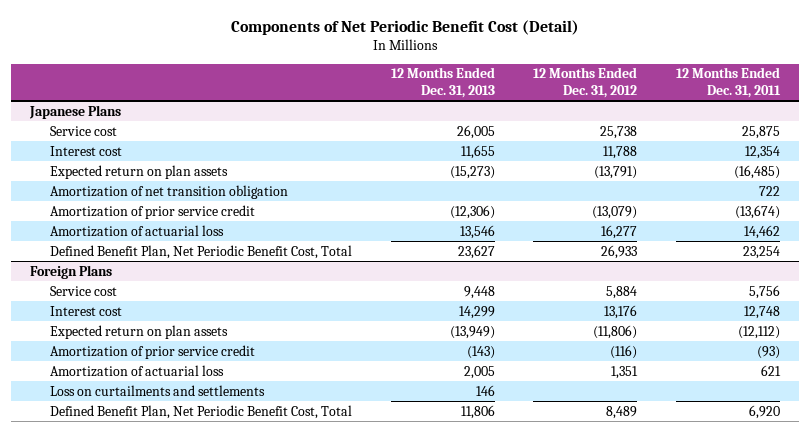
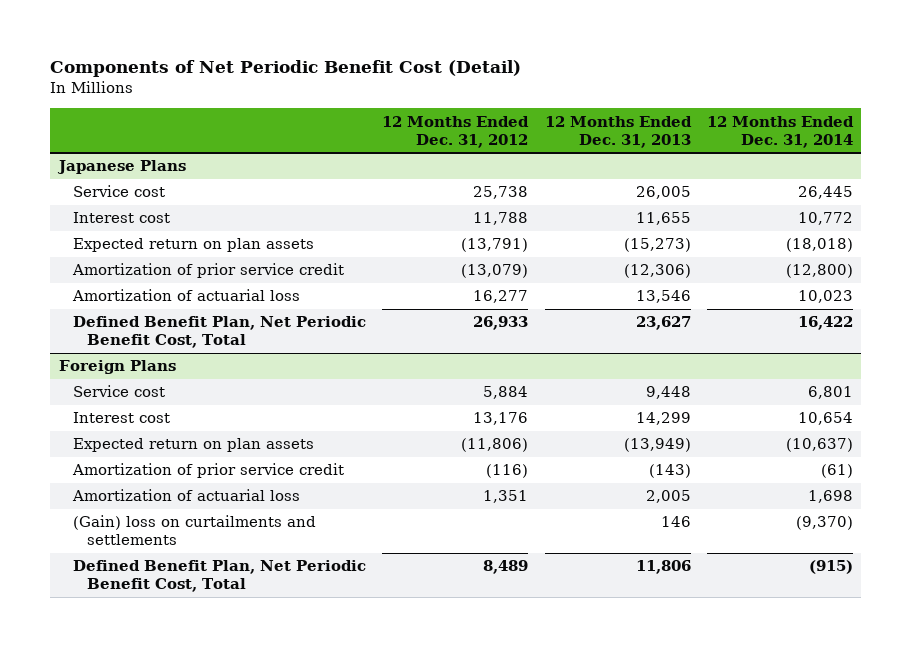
[675,67,781,98] 12 Months Ended Dec. 31, 2011 -> none
none -> [707,115,855,148] 12 Months Ended Dec. 31, 2014
[50,184,289,199] Amortization of net transition obligation -> none
[50,384,266,396] Loss on curtailments and settlements -> [72,515,316,546] (Gain) loss on curtailments and settlements

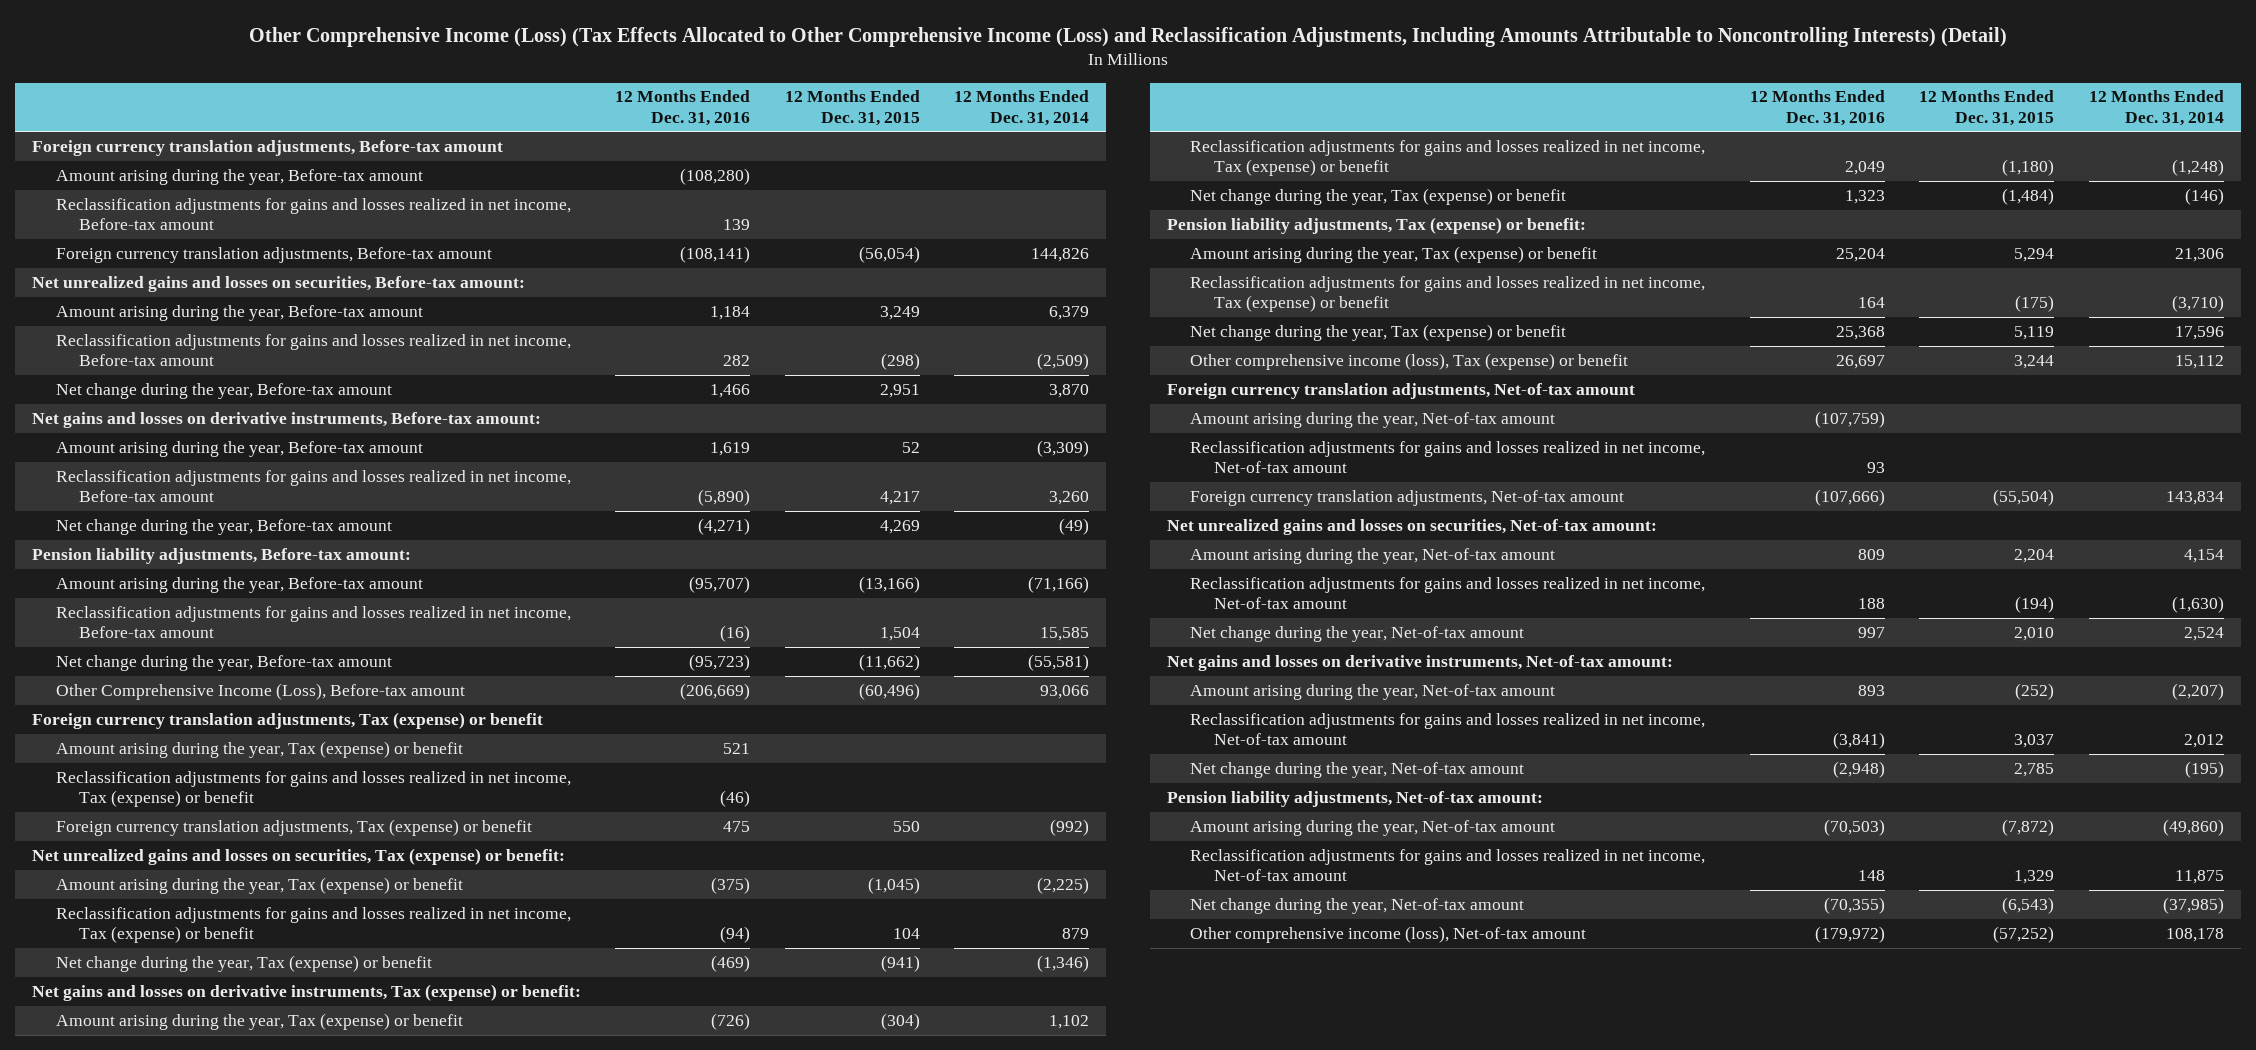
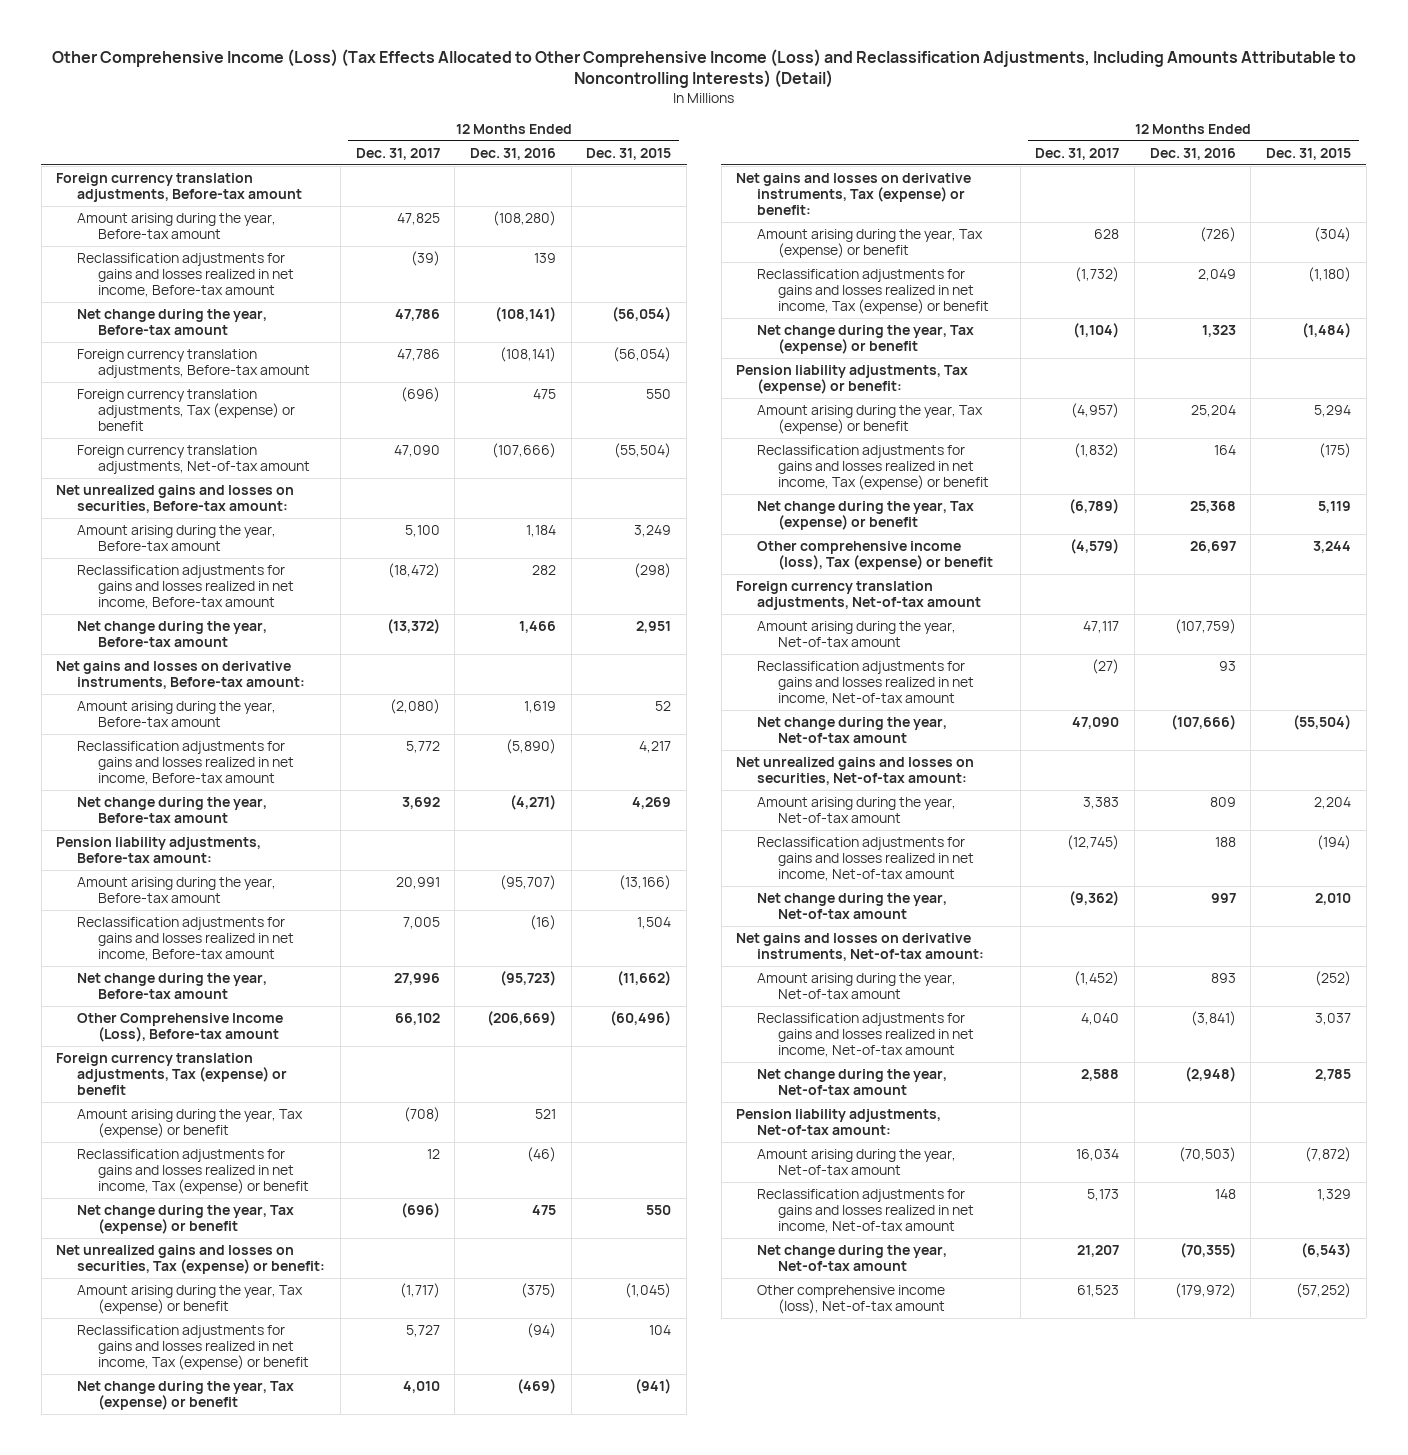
[953,90,1089,126] 12 Months Ended Dec. 31, 2014 -> none
none -> [355,147,440,160] Dec. 31, 2017
none -> [77,309,268,336] Net change during the year, Before-tax amount
[55,818,532,836] Foreign currency translation adjustments, Tax (expense) or benefit -> [77,389,296,432] Foreign currency translation adjustments, Tax (expense) or benefit
[1190,489,1625,506] Foreign currency translation adjustments, Net-of-tax amount -> [77,445,311,475] Foreign currency translation adjustments, Net-of-tax amount
none -> [77,1205,295,1235] Net change during the year, Tax (expense) or benefit
none -> [757,717,948,744] Net change during the year, Net-of-tax amount

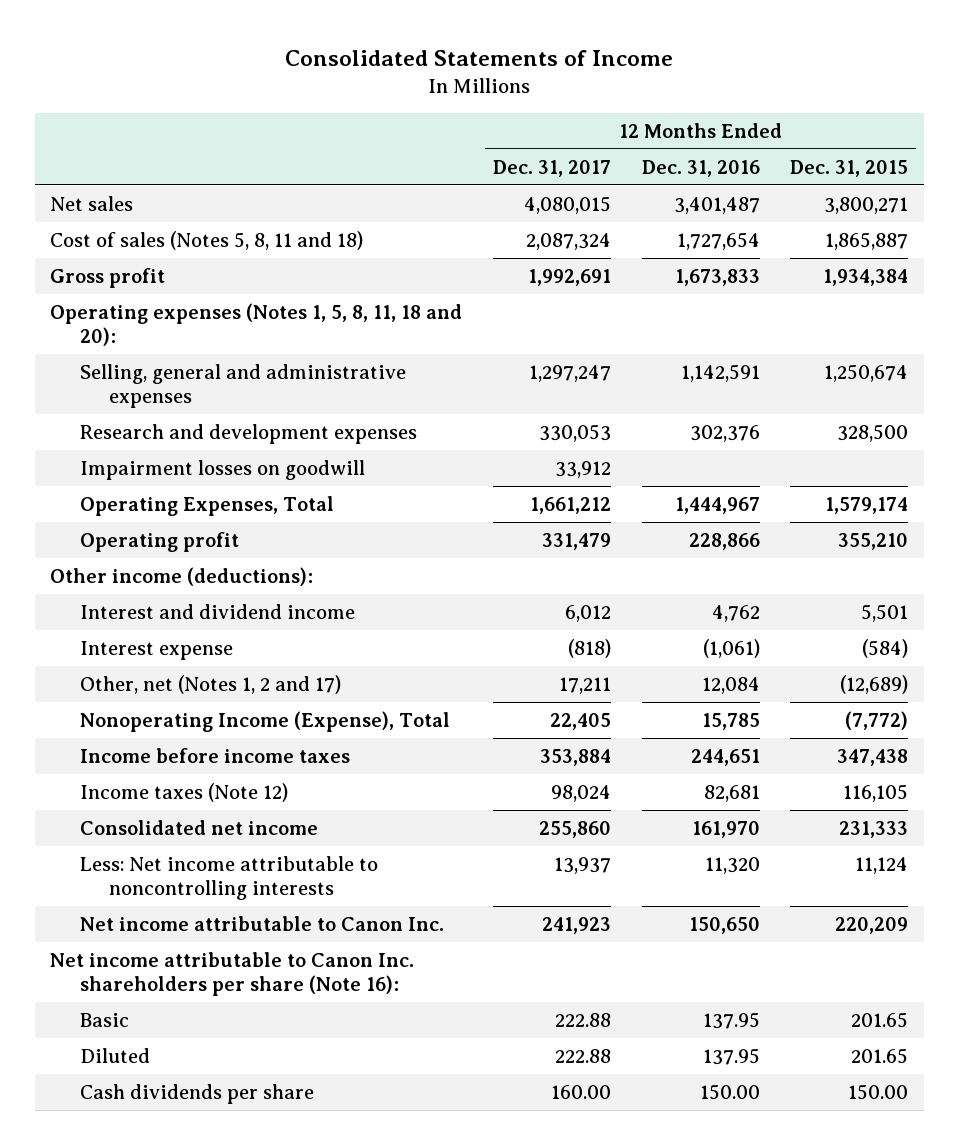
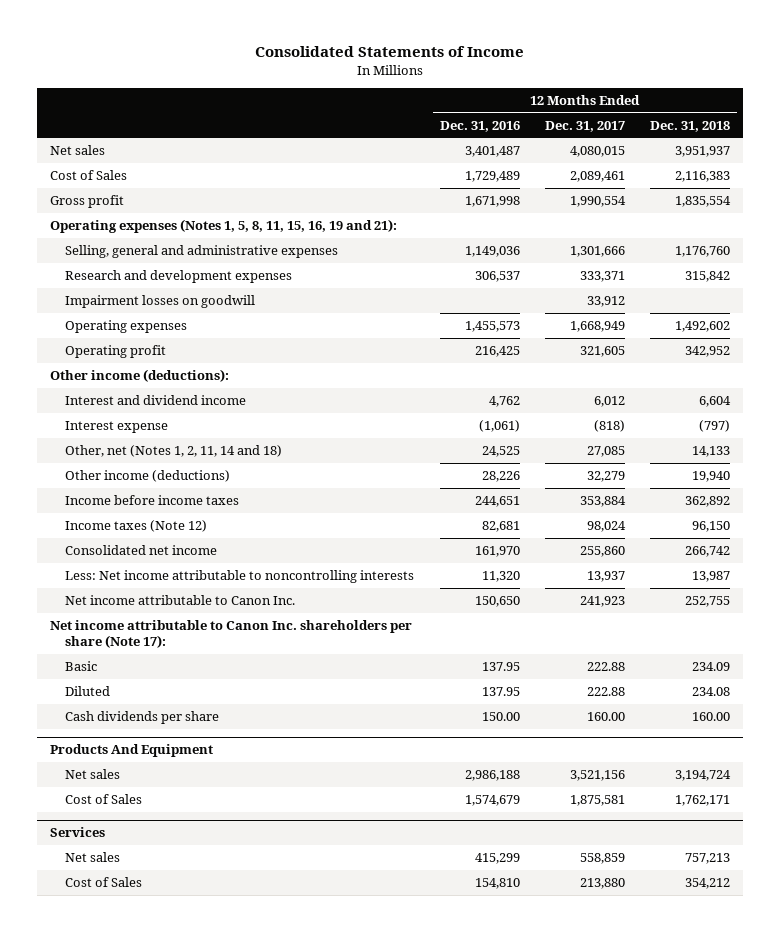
[790,159,909,177] Dec. 31, 2015 -> none
none -> [650,120,731,132] Dec. 31, 2018
[50,230,364,250] Cost of sales (Notes 5, 8, 11 and 18) -> [49,170,127,181] Cost of Sales
[526,232,612,250] 2,087,324 -> [569,171,625,183] 2,089,461
[676,231,760,250] 1,727,654 -> [464,171,520,183] 1,729,489
[528,268,612,286] 1,992,691 -> [569,196,626,208] 1,990,554
[674,268,760,286] 1,673,833 -> [464,196,520,208] 1,671,998
[50,302,463,346] Operating expenses (Notes 1, 5, 8, 11, 18 and 20): -> [49,219,397,234] Operating expenses (Notes 1, 5, 8, 11, 15, 16, 19 and 21):
[529,364,612,382] 1,297,247 -> [569,246,625,258] 1,301,666
[680,363,760,382] 1,142,591 -> [464,246,520,258] 1,149,036
[539,423,612,442] 330,053 -> [579,271,625,283] 333,371
[689,424,760,442] 302,376 -> [474,271,520,283] 306,537
[79,495,334,516] Operating Expenses, Total -> [65,320,188,334] Operating expenses
[530,496,612,514] 1,661,212 -> [569,321,625,333] 1,668,949
[674,496,760,514] 1,444,967 -> [464,321,520,333] 1,455,573
[542,532,612,550] 331,479 -> [579,346,625,358] 321,605
[688,532,760,550] 228,866 -> [474,346,520,358] 216,425
[79,710,450,732] Nonoperating Income (Expense), Total -> none
[79,674,341,694] Other, net (Notes 1, 2 and 17) -> [65,445,283,458] Other, net (Notes 1, 2, 11, 14 and 18)
[559,676,612,694] 17,211 -> [586,446,625,458] 27,085
[701,676,760,694] 12,084 -> [481,446,520,458] 24,525
none -> [65,470,231,483] Other income (deductions)
[50,951,415,996] Net income attributable to Canon Inc. shareholders per share (Note 16): -> [49,620,412,649] Net income attributable to Canon Inc. shareholders per share (Note 17):
none -> [49,744,213,758] Products And Equipment
none -> [65,769,121,780] Net sales
none -> [65,794,143,805] Cost of Sales
none -> [49,827,105,838] Services
none -> [65,852,121,863] Net sales
none -> [65,877,143,888] Cost of Sales

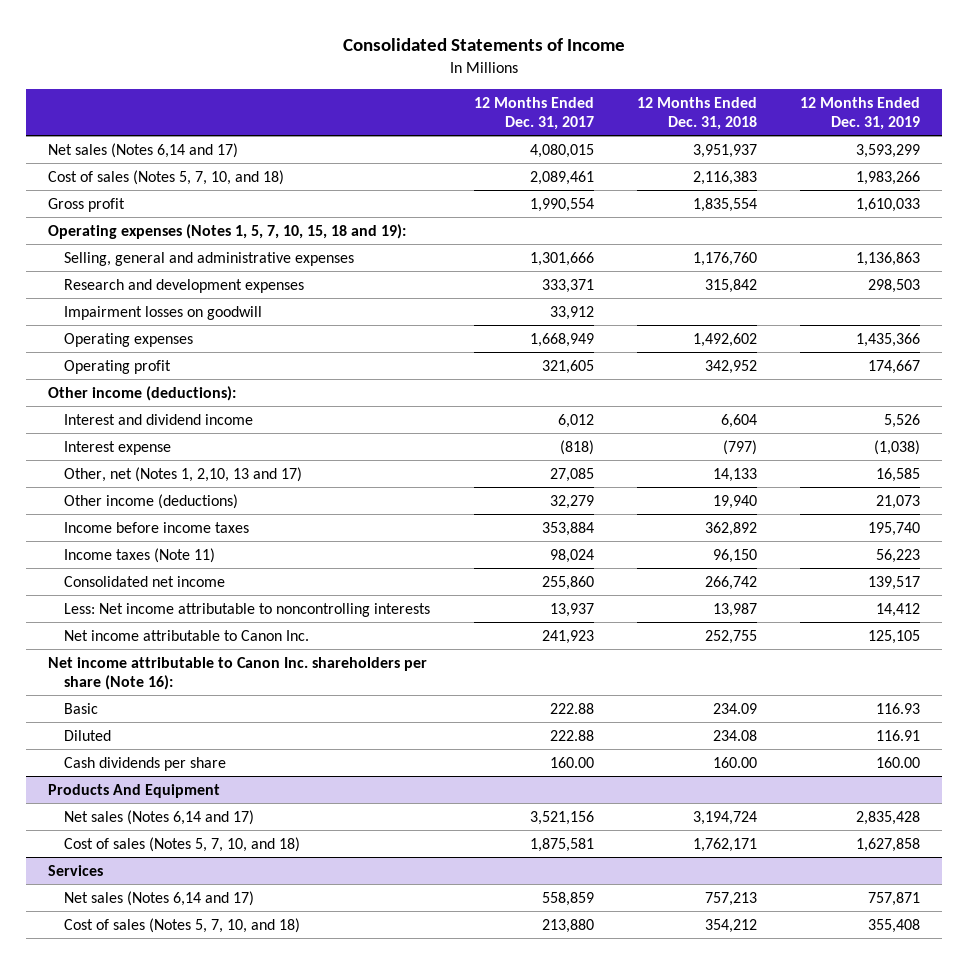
[439,120,520,132] Dec. 31, 2016 -> none
none -> [800,96,921,131] 12 Months Ended Dec. 31, 2019
[49,145,105,156] Net sales -> [47,142,238,158] Net sales (Notes 6,14 and 17)
[49,170,127,181] Cost of Sales -> [47,169,284,185] Cost of sales (Notes 5, 7, 10, and 18)
[49,219,397,234] Operating expenses (Notes 1, 5, 8, 11, 15, 16, 19 and 21): -> [47,223,406,239] Operating expenses (Notes 1, 5, 7, 10, 15, 18 and 19):
[65,445,283,458] Other, net (Notes 1, 2, 11, 14 and 18) -> [64,466,303,482] Other, net (Notes 1, 2,10, 13 and 17)
[65,520,208,533] Income taxes (Note 12) -> [64,547,216,563] Income taxes (Note 11)
[49,620,412,649] Net income attributable to Canon Inc. shareholders per share (Note 17): -> [47,656,427,690] Net income attributable to Canon Inc. shareholders per share (Note 16):
[65,769,121,780] Net sales -> [64,809,255,825] Net sales (Notes 6,14 and 17)
[65,794,143,805] Cost of Sales -> [64,836,301,852] Cost of sales (Notes 5, 7, 10, and 18)
[65,852,121,863] Net sales -> [64,890,255,906] Net sales (Notes 6,14 and 17)
[65,877,143,888] Cost of Sales -> [64,917,301,933] Cost of sales (Notes 5, 7, 10, and 18)

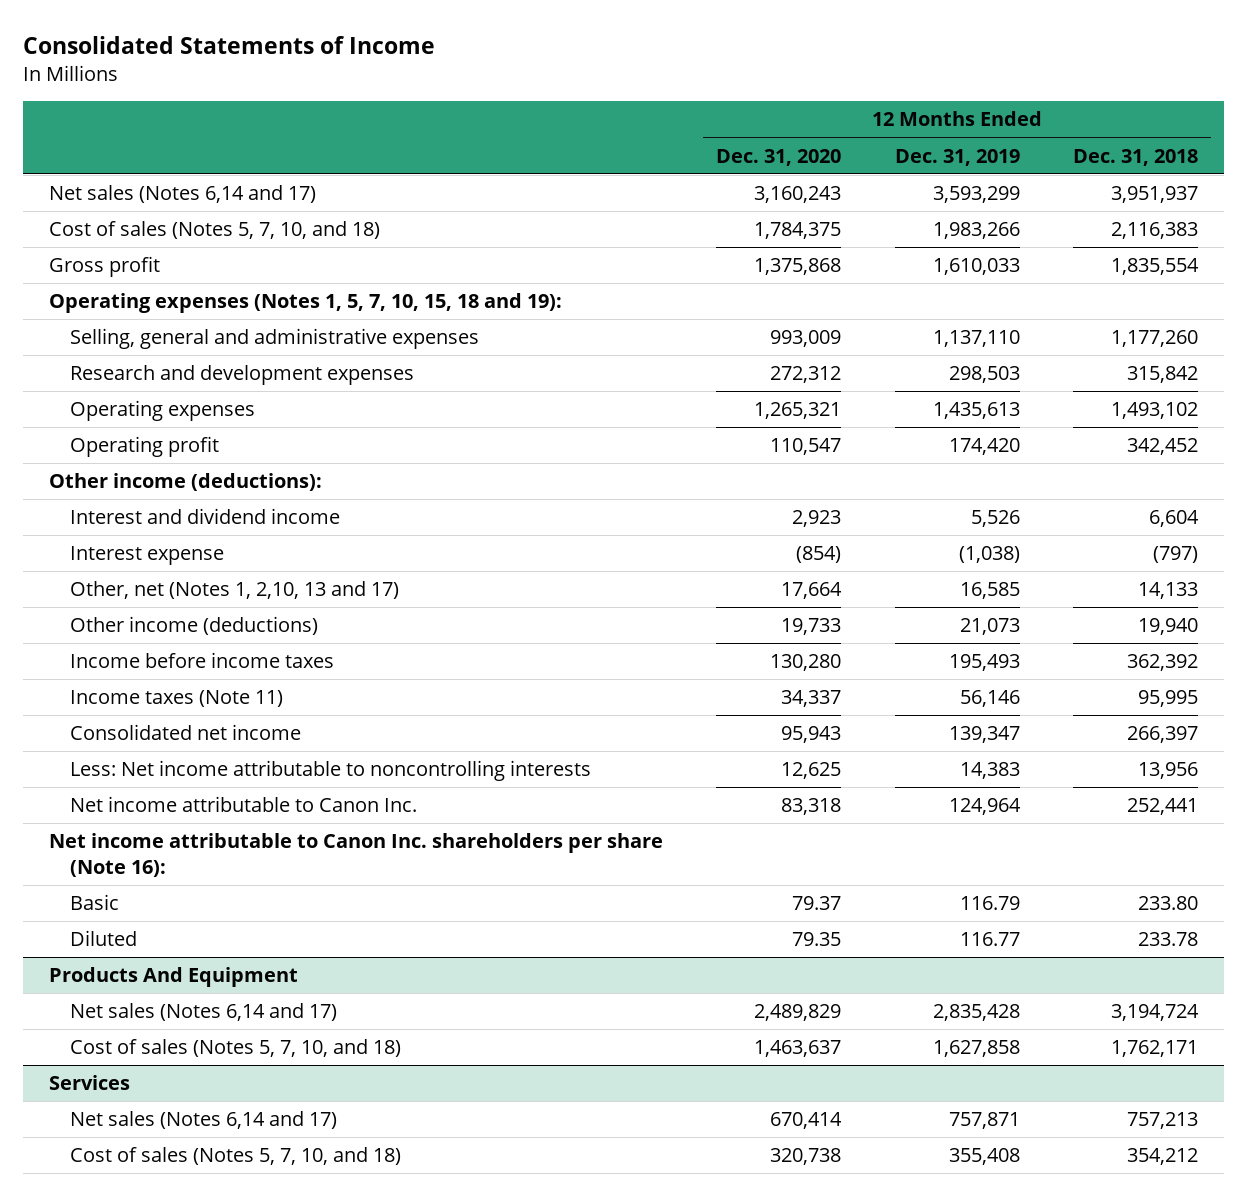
[473,96,594,131] 12 Months Ended Dec. 31, 2017 -> none
none -> [716,148,842,166] Dec. 31, 2020
[692,251,757,266] 1,176,760 -> [1110,330,1198,348] 1,177,260
[856,251,921,266] 1,136,863 -> [932,330,1020,348] 1,137,110
[64,305,263,320] Impairment losses on goodwill -> none
[692,332,757,347] 1,492,602 -> [1110,402,1198,420] 1,493,102
[856,332,921,347] 1,435,366 -> [932,402,1020,420] 1,435,613
[704,359,757,374] 342,952 -> [1126,438,1198,456] 342,452
[868,359,921,374] 174,667 -> [948,438,1020,456] 174,420
[704,521,757,536] 362,892 -> [1126,654,1198,672] 362,392
[868,521,921,536] 195,740 -> [948,654,1020,672] 195,493
[712,548,757,563] 96,150 -> [1137,690,1198,708] 95,995
[876,548,921,563] 56,223 -> [959,690,1020,708] 56,146
[704,575,757,590] 266,742 -> [1126,726,1198,744] 266,397
[868,575,921,590] 139,517 -> [948,726,1020,744] 139,347
[712,602,757,617] 13,987 -> [1137,762,1198,780] 13,956
[876,602,921,617] 14,412 -> [959,762,1020,780] 14,383
[704,629,757,644] 252,755 -> [1126,798,1198,816] 252,441
[868,629,921,644] 125,105 -> [948,798,1021,816] 124,964
[64,756,227,771] Cash dividends per share -> none
[712,702,757,714] 234.09 -> [1137,896,1198,911] 233.80
[876,702,921,714] 116.93 -> [959,896,1020,911] 116.79
[712,729,757,741] 234.08 -> [1137,932,1198,947] 233.78
[876,729,921,741] 116.91 -> [959,932,1020,947] 116.77

